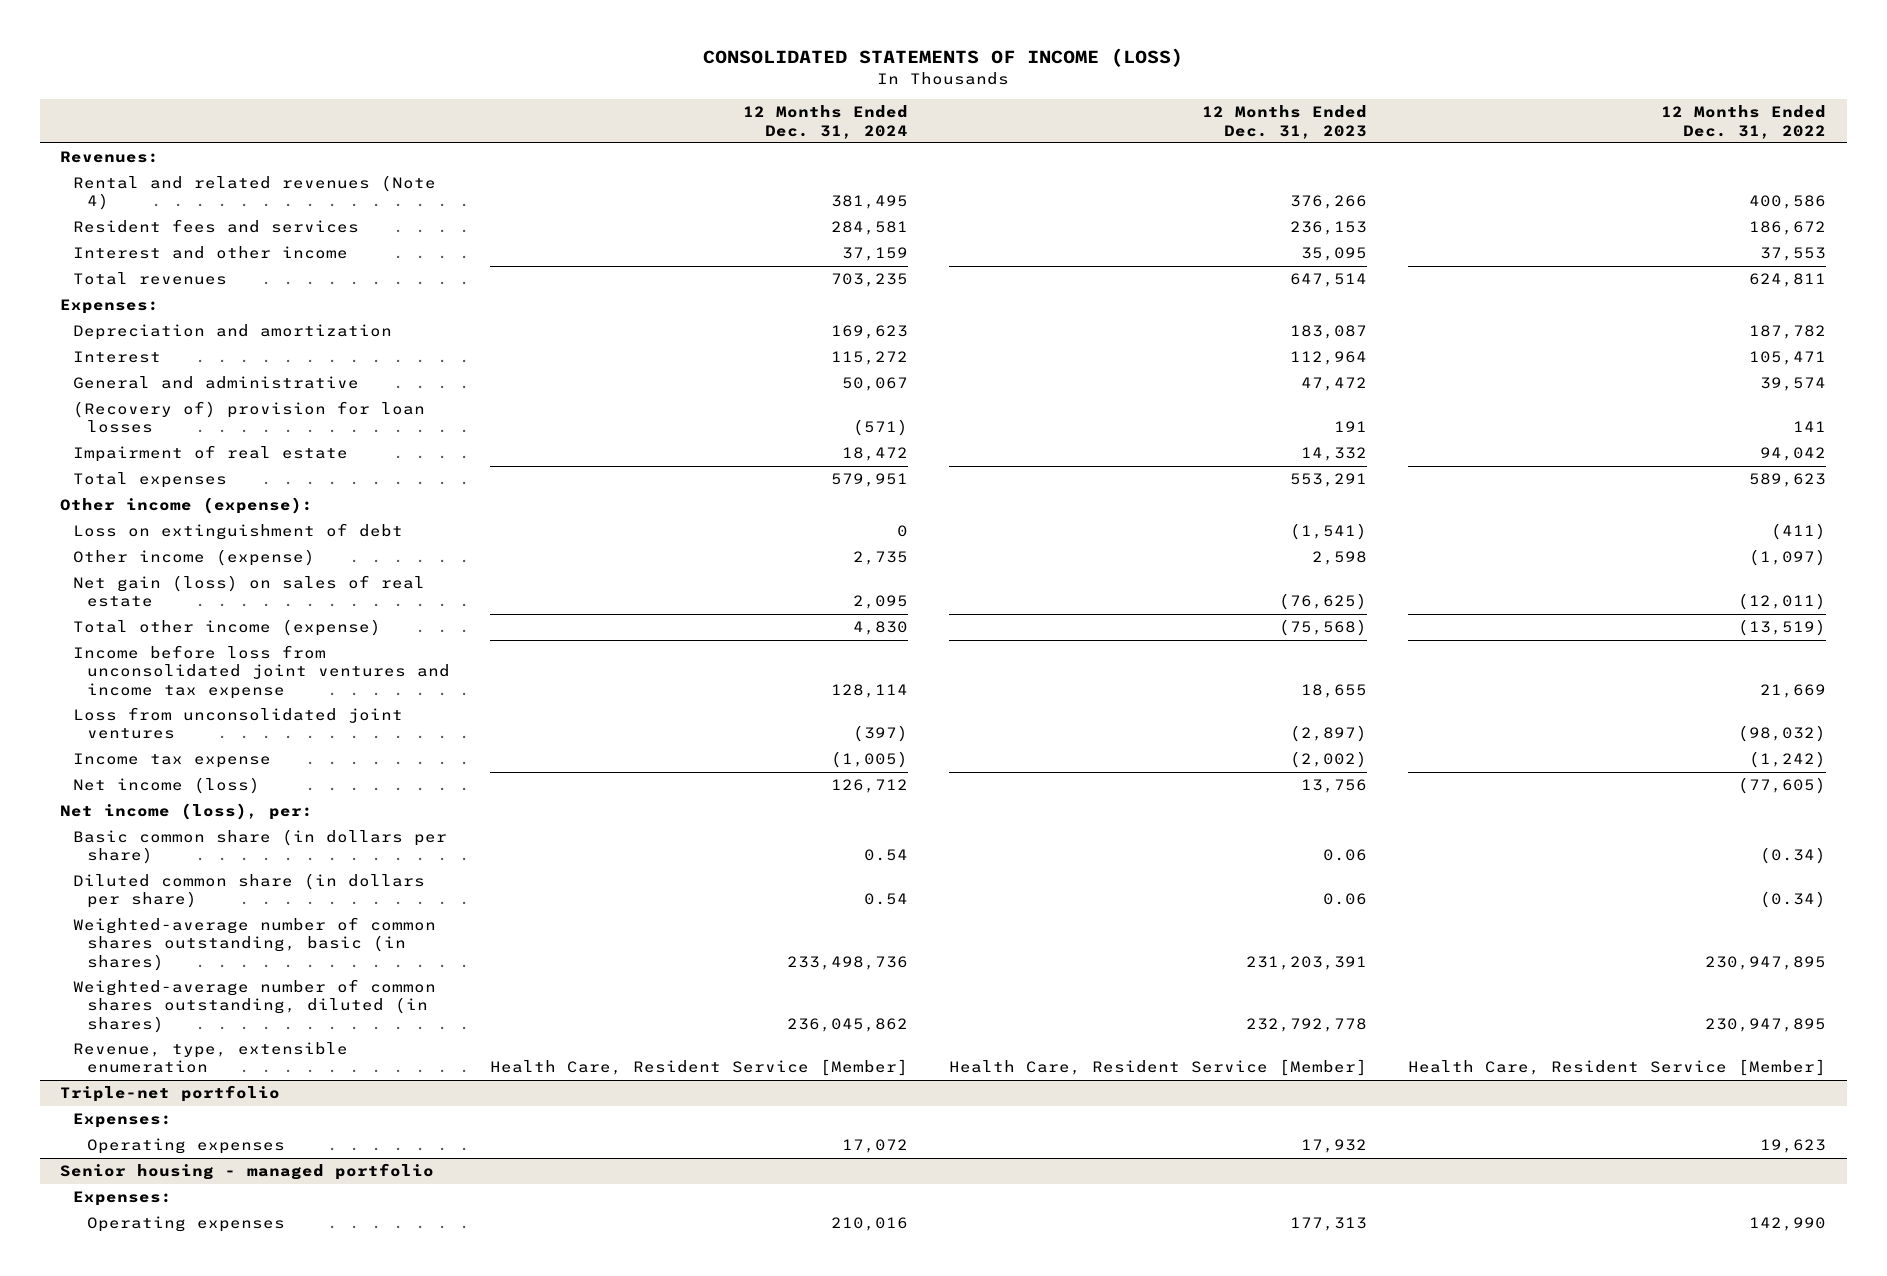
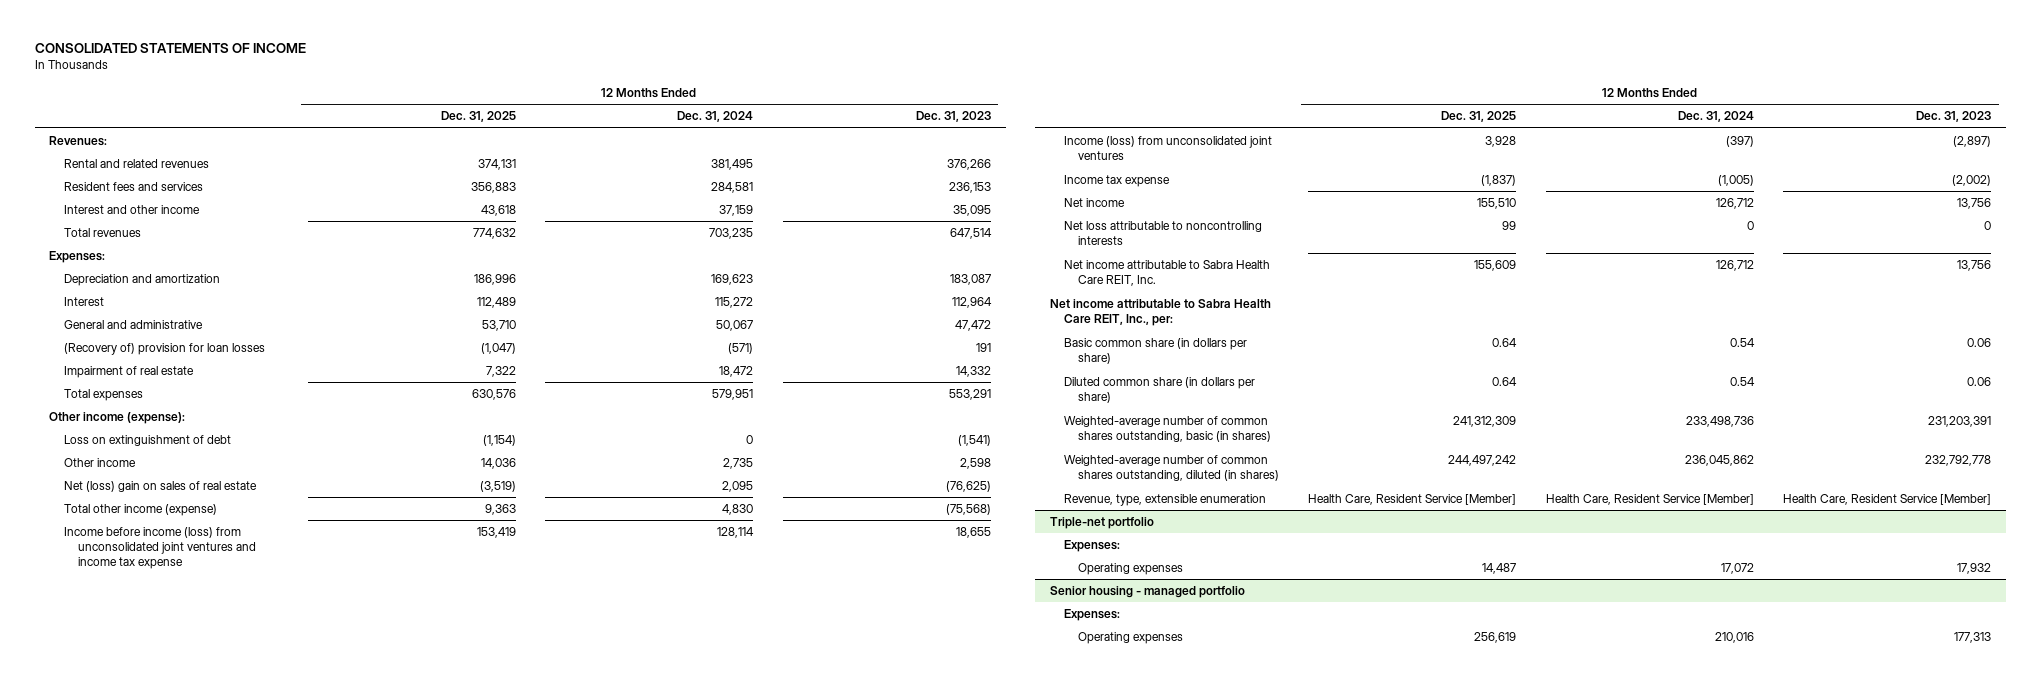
[703,48,1184,68] CONSOLIDATED STATEMENTS OF INCOME (LOSS) -> [34,43,306,54] CONSOLIDATED STATEMENTS OF INCOME
[1661,105,1827,139] 12 Months Ended Dec. 31, 2022 -> none
none -> [441,111,517,123] Dec. 31, 2025
[73,175,437,211] Rental and related revenues (Note 4) -> [63,158,209,168] Rental and related revenues
[73,549,316,567] Other income (expense) -> [63,457,136,467] Other income
[73,575,426,608] Net gain (loss) on sales of real estate -> [63,480,257,492] Net (loss) gain on sales of real estate
[73,645,450,699] Income before loss from unconsolidated joint ventures and income tax expense -> [63,526,256,570] Income before income (loss) from unconsolidated joint ventures and income tax expense
[73,707,404,740] Loss from unconsolidated joint ventures -> [1063,135,1272,161] Income (loss) from unconsolidated joint ventures
none -> [1063,197,1125,207] Net income
none -> [1063,220,1262,246] Net loss attributable to noncontrolling interests
[73,777,261,795] Net income (loss) -> [1063,259,1270,287] Net income attributable to Sabra Health Care REIT, Inc.
[60,803,314,821] Net income (loss), per: -> [1049,298,1271,327] Net income attributable to Sabra Health Care REIT, Inc., per:

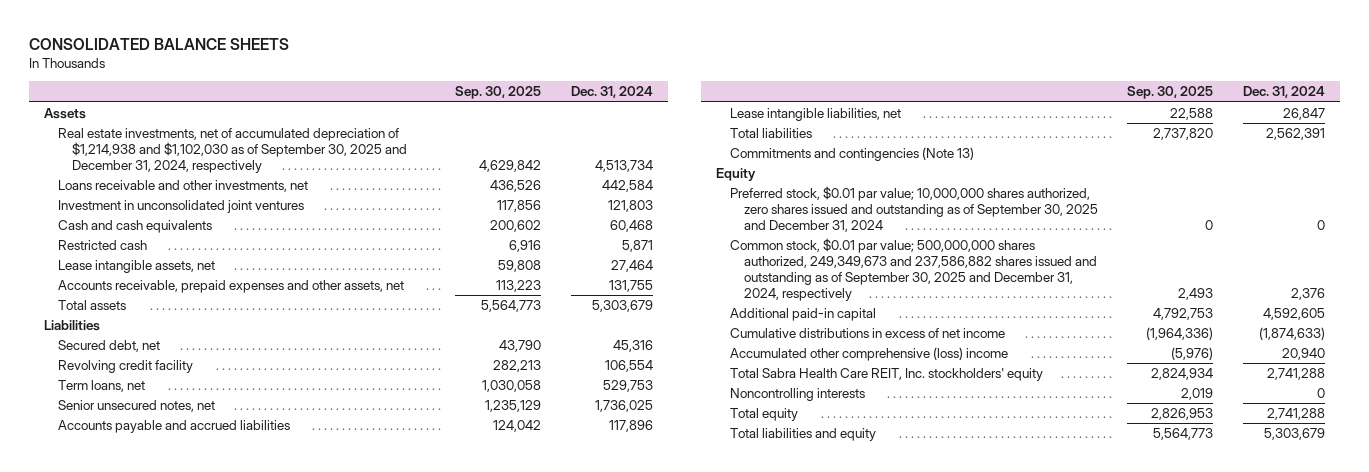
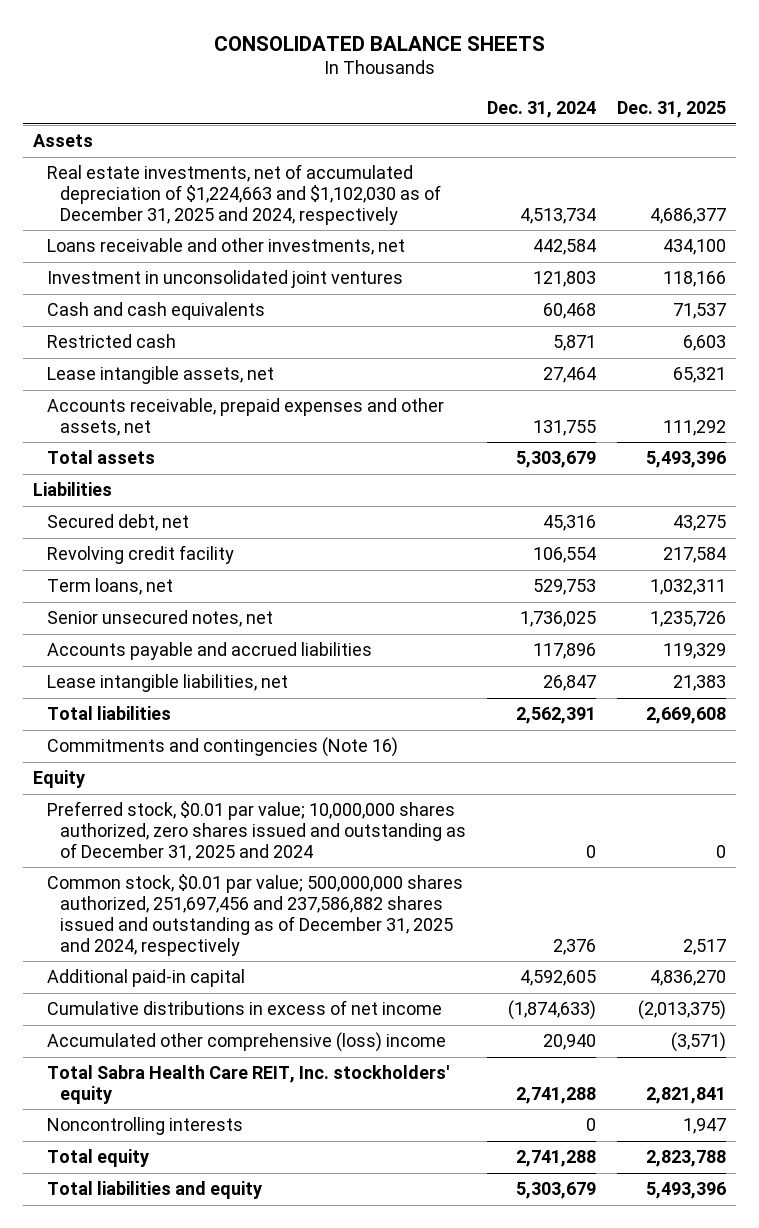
[455,86,542,100] Sep. 30, 2025 -> none
none -> [616,101,726,119] Dec. 31, 2025
[57,127,407,173] Real estate investments, net of accumulated depreciation of $1,214,938 and $1,102,030 as of September 30, 2025 and December 31, 2024, respectively -> [46,164,442,225] Real estate investments, net of accumulated depreciation of $1,224,663 and $1,102,030 as of December 31, 2025 and 2024, respectively
[729,146,974,161] Commitments and contingencies (Note 13) -> [46,737,398,758] Commitments and contingencies (Note 16)
[729,185,1098,232] Preferred stock, $0.01 par value; 10,000,000 shares authorized, zero shares issued and outstanding as of September 30, 2025 and December 31, 2024 -> [46,801,467,861] Preferred stock, $0.01 par value; 10,000,000 shares authorized, zero shares issued and outstanding as of December 31, 2025 and 2024
[729,237,1097,301] Common stock, $0.01 par value; 500,000,000 shares authorized, 249,349,673 and 237,586,882 shares issued and outstanding as of September 30, 2025 and December 31, 2024, respectively -> [46,874,463,956] Common stock, $0.01 par value; 500,000,000 shares authorized, 251,697,456 and 237,586,882 shares issued and outstanding as of December 31, 2025 and 2024, respectively

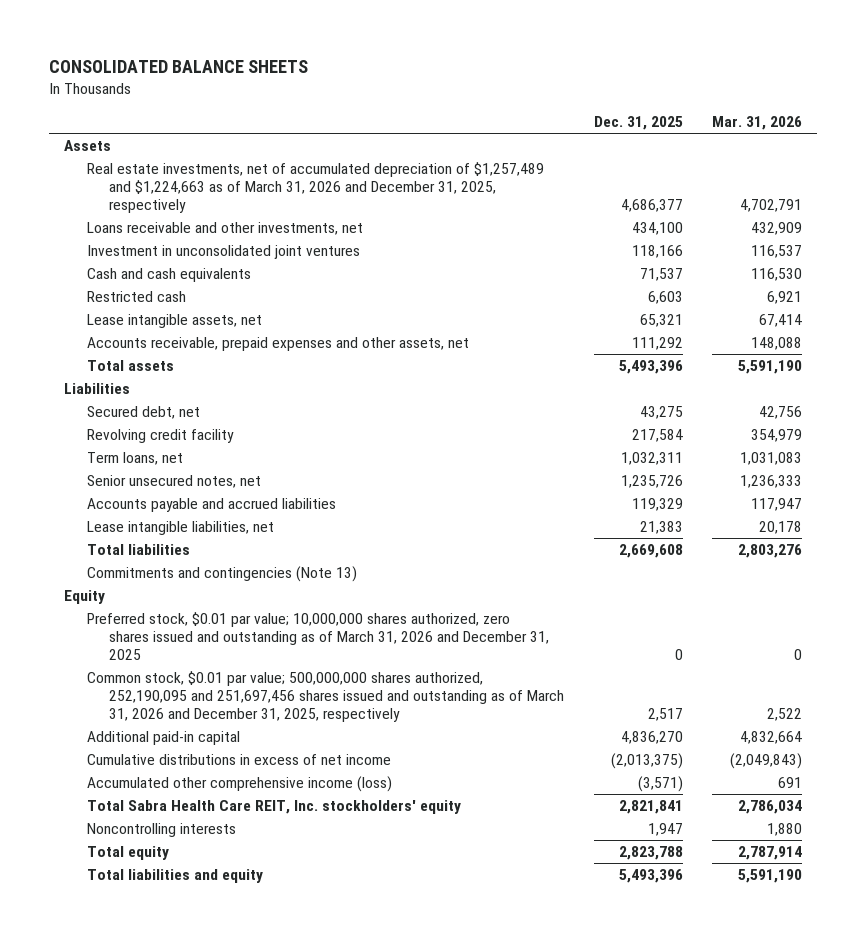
[486,101,596,119] Dec. 31, 2024 -> none
none -> [712,115,803,130] Mar. 31, 2026
[46,164,442,225] Real estate investments, net of accumulated depreciation of $1,224,663 and $1,102,030 as of December 31, 2025 and 2024, respectively -> [86,162,544,214] Real estate investments, net of accumulated depreciation of $1,257,489 and $1,224,663 as of March 31, 2026 and December 31, 2025, respectively
[46,737,398,758] Commitments and contingencies (Note 16) -> [86,566,357,583] Commitments and contingencies (Note 13)
[46,801,467,861] Preferred stock, $0.01 par value; 10,000,000 shares authorized, zero shares issued and outstanding as of December 31, 2025 and 2024 -> [86,612,549,661] Preferred stock, $0.01 par value; 10,000,000 shares authorized, zero shares issued and outstanding as of March 31, 2026 and December 31, 2025
[46,874,463,956] Common stock, $0.01 par value; 500,000,000 shares authorized, 251,697,456 and 237,586,882 shares issued and outstanding as of December 31, 2025 and 2024, respectively -> [86,671,564,723] Common stock, $0.01 par value; 500,000,000 shares authorized, 252,190,095 and 251,697,456 shares issued and outstanding as of March 31, 2026 and December 31, 2025, respectively
[46,1032,446,1053] Accumulated other comprehensive (loss) income -> [86,776,392,793] Accumulated other comprehensive income (loss)

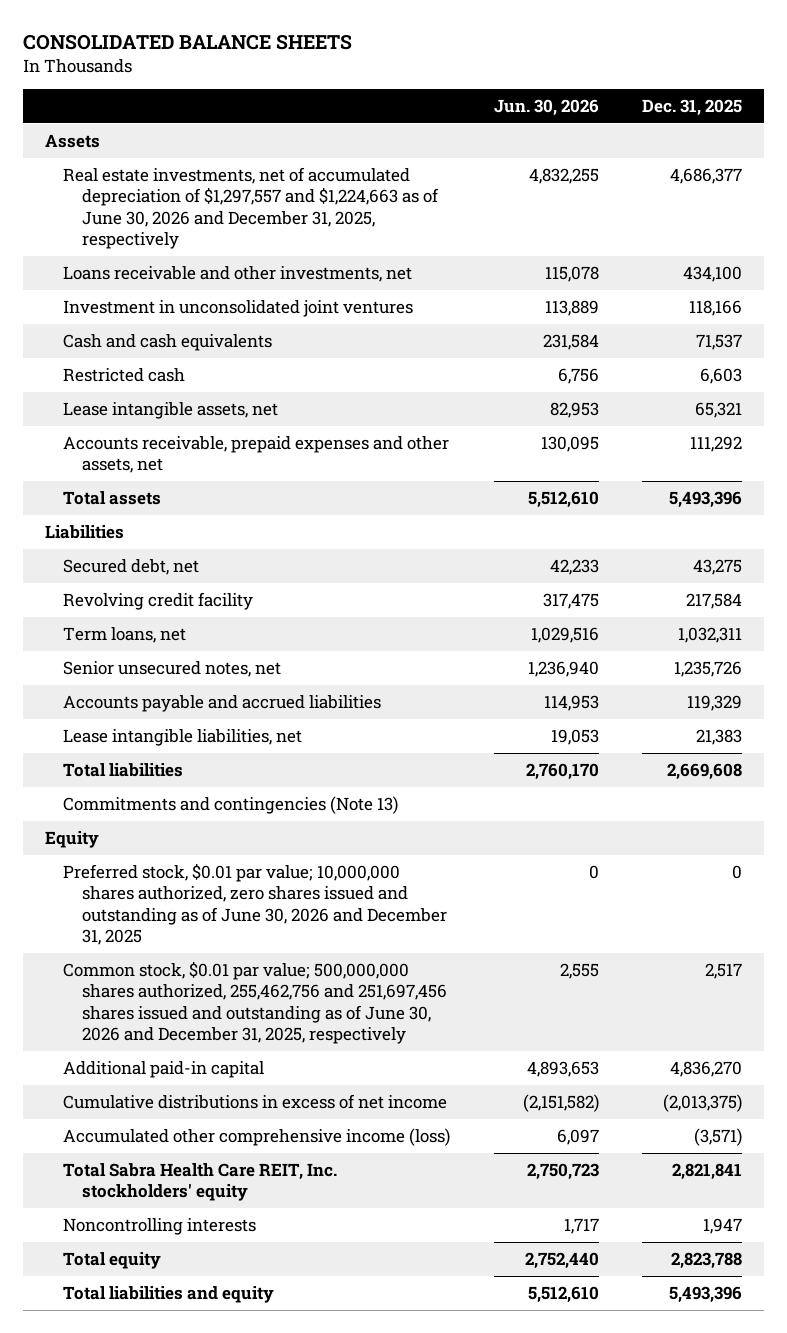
[712,115,803,130] Mar. 31, 2026 -> none
none -> [493,98,599,116] Jun. 30, 2026
[86,162,544,214] Real estate investments, net of accumulated depreciation of $1,257,489 and $1,224,663 as of March 31, 2026 and December 31, 2025, respectively -> [63,166,439,250] Real estate investments, net of accumulated depreciation of $1,297,557 and $1,224,663 as of June 30, 2026 and December 31, 2025, respectively
[86,612,549,661] Preferred stock, $0.01 par value; 10,000,000 shares authorized, zero shares issued and outstanding as of March 31, 2026 and December 31, 2025 -> [63,862,447,946] Preferred stock, $0.01 par value; 10,000,000 shares authorized, zero shares issued and outstanding as of June 30, 2026 and December 31, 2025
[86,671,564,723] Common stock, $0.01 par value; 500,000,000 shares authorized, 252,190,095 and 251,697,456 shares issued and outstanding as of March 31, 2026 and December 31, 2025, respectively -> [63,960,447,1045] Common stock, $0.01 par value; 500,000,000 shares authorized, 255,462,756 and 251,697,456 shares issued and outstanding as of June 30, 2026 and December 31, 2025, respectively

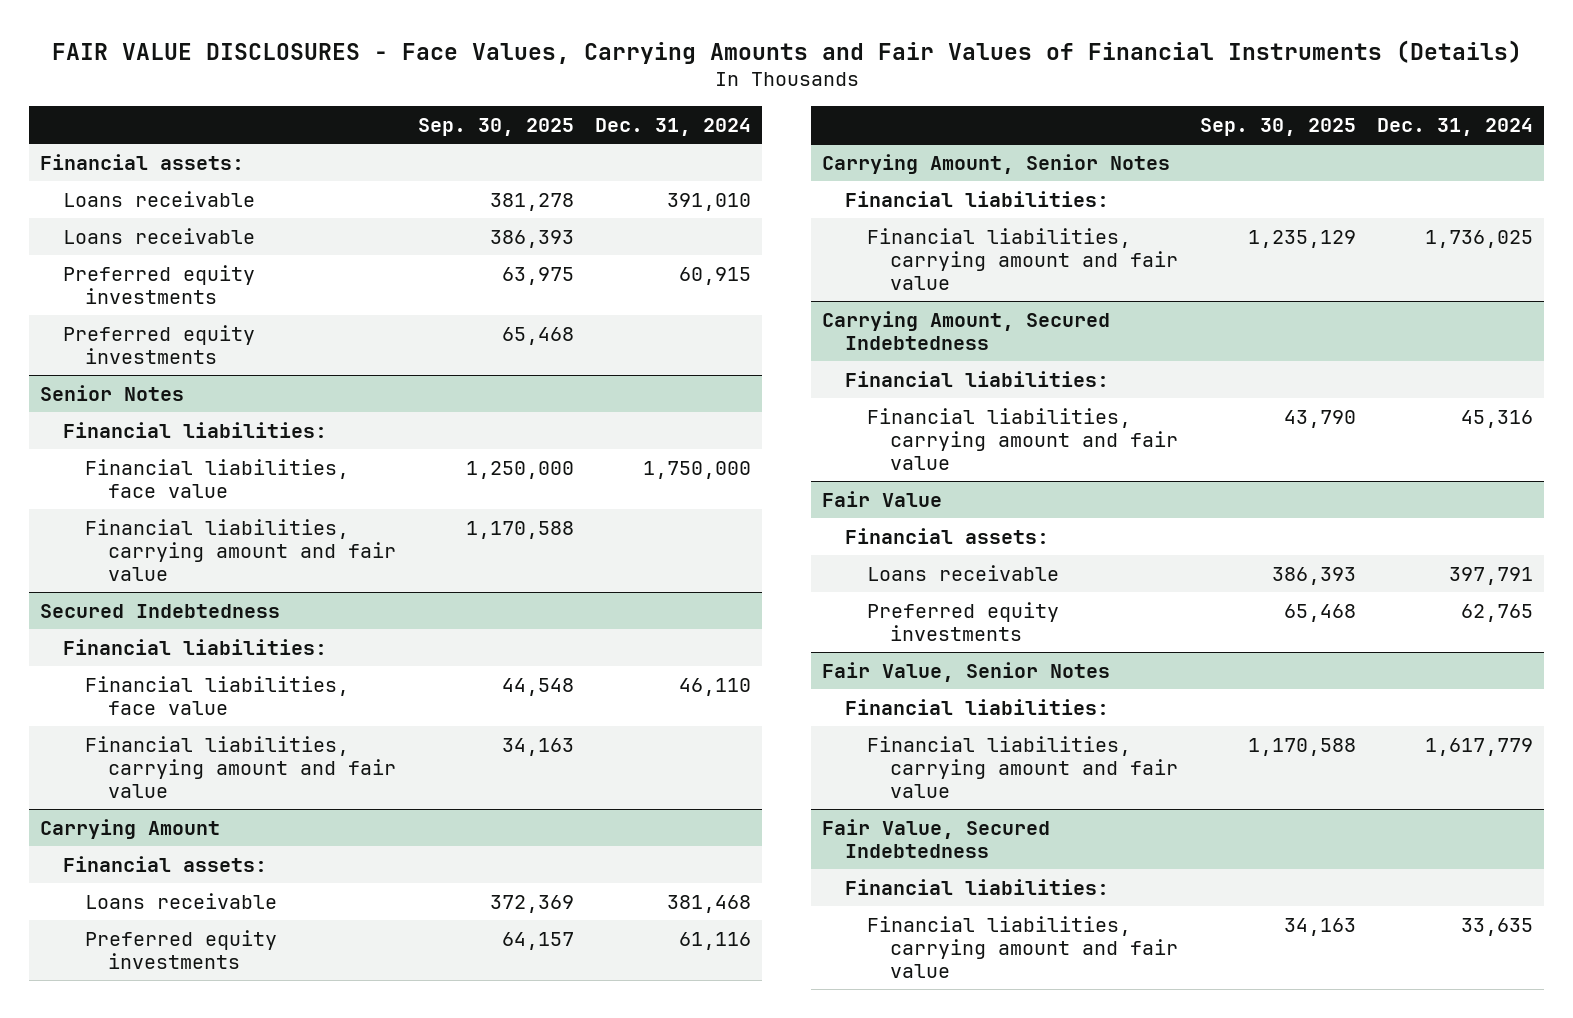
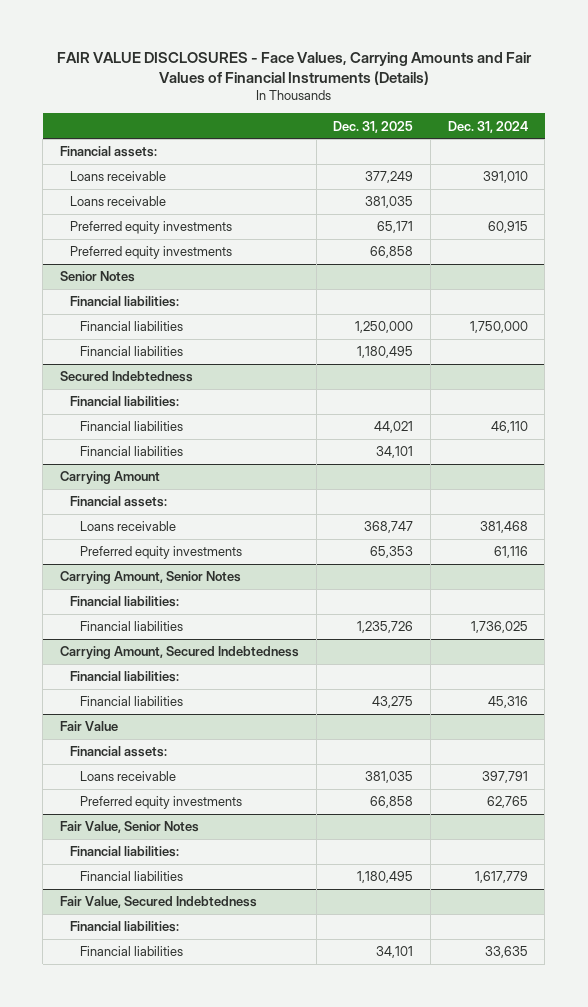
[417,117,574,136] Sep. 30, 2025 -> none
none -> [333,120,414,133] Dec. 31, 2025
[85,458,350,498] Financial liabilities, face value -> [79,321,183,332] Financial liabilities
[85,518,397,581] Financial liabilities, carrying amount and fair value -> [79,346,183,357] Financial liabilities
[85,675,350,715] Financial liabilities, face value -> [79,421,183,432] Financial liabilities
[85,735,397,798] Financial liabilities, carrying amount and fair value -> [79,446,183,457] Financial liabilities
[867,227,1178,290] Financial liabilities, carrying amount and fair value -> [79,621,183,632] Financial liabilities
[867,407,1178,470] Financial liabilities, carrying amount and fair value -> [79,696,183,707] Financial liabilities
[867,735,1178,798] Financial liabilities, carrying amount and fair value -> [79,871,183,882] Financial liabilities
[867,915,1178,978] Financial liabilities, carrying amount and fair value -> [79,946,183,957] Financial liabilities

